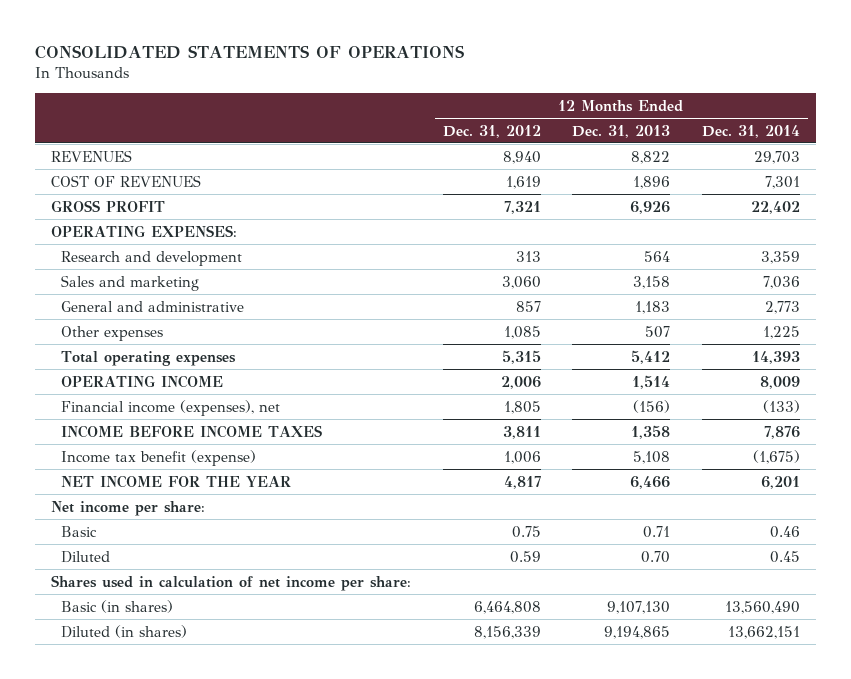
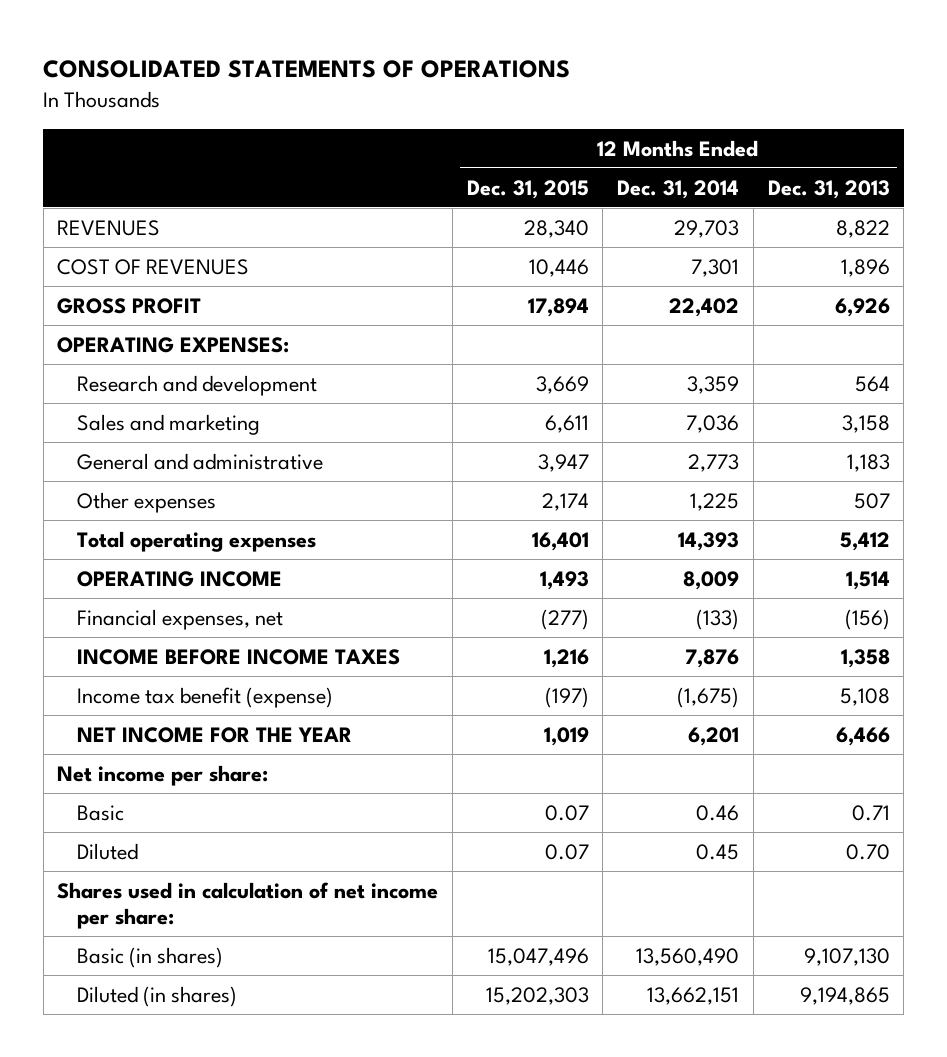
[442,124,541,138] Dec. 31, 2012 -> none
none -> [466,179,589,199] Dec. 31, 2015
[61,399,281,416] Financial income (expenses), net -> [77,608,284,630] Financial expenses, net

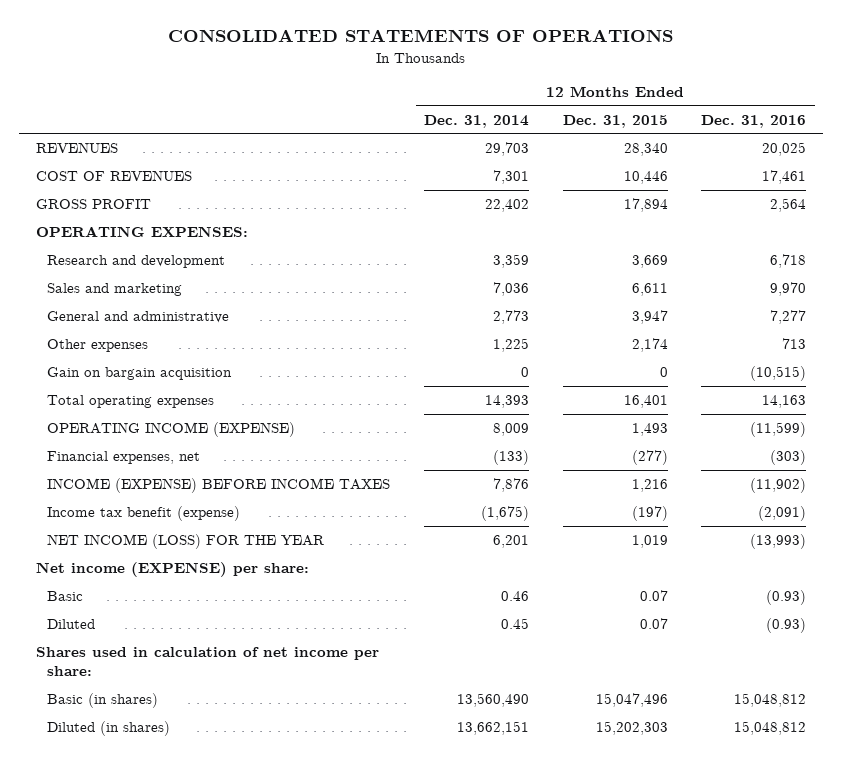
[767,179,890,199] Dec. 31, 2013 -> none
none -> [701,114,807,128] Dec. 31, 2016
none -> [47,367,233,381] Gain on bargain acquisition
[77,570,283,587] OPERATING INCOME -> [47,422,296,438] OPERATING INCOME (EXPENSE)
[77,648,401,665] INCOME BEFORE INCOME TAXES -> [47,478,391,494] INCOME (EXPENSE) BEFORE INCOME TAXES
[77,726,353,743] NET INCOME FOR THE YEAR -> [47,534,325,550] NET INCOME (LOSS) FOR THE YEAR
[57,764,269,786] Net income per share: -> [35,562,309,578] Net income (EXPENSE) per share:

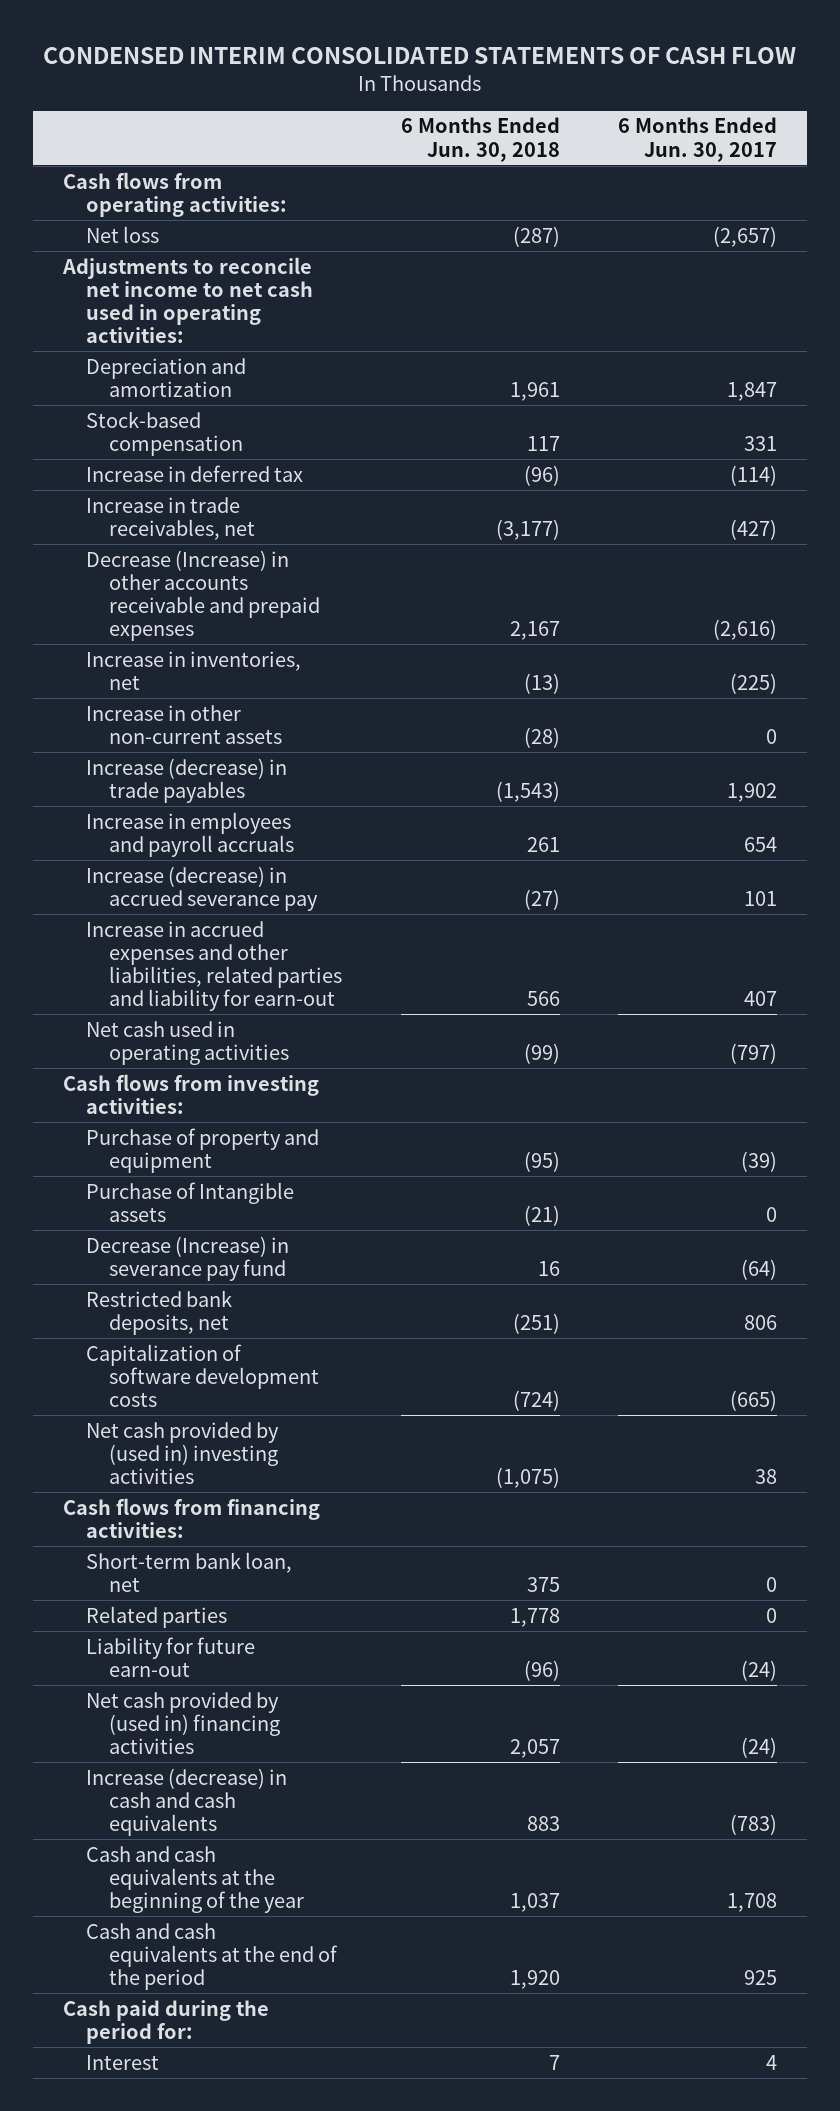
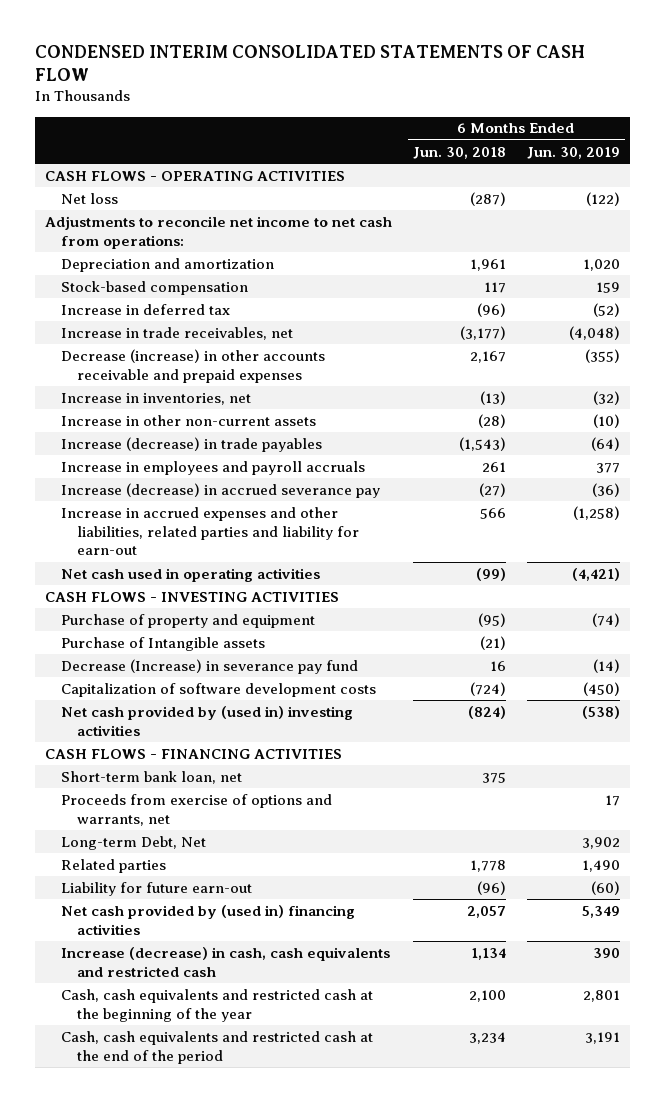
[618,117,778,162] 6 Months Ended Jun. 30, 2017 -> none
none -> [526,146,620,159] Jun. 30, 2019
[62,171,287,217] Cash flows from operating activities: -> [45,170,346,181] CASH FLOWS - OPERATING ACTIVITIES
[61,256,313,343] Adjustments to reconcile net income to net cash used in operating activities: -> [45,215,393,249] Adjustments to reconcile net income to net cash from operations:
[85,549,321,641] Decrease (Increase) in other accounts receivable and prepaid expenses -> [61,348,326,383] Decrease (increase) in other accounts receivable and prepaid expenses
[62,1073,319,1114] Cash flows from investing activities: -> [45,591,340,602] CASH FLOWS - INVESTING ACTIVITIES
[85,1289,232,1335] Restricted bank deposits, net -> none
[495,1466,560,1488] (1,075) -> [467,705,506,719] (824)
[62,1497,320,1538] Cash flows from financing activities: -> [45,748,343,759] CASH FLOWS - FINANCING ACTIVITIES
none -> [61,793,333,826] Proceeds from exercise of options and warrants, net
none -> [61,835,207,850] Long-term Debt, Net
[62,1999,269,2044] Cash paid during the period for: -> none
[85,2054,159,2070] Interest -> none
[85,1767,287,1836] Increase (decrease) in cash and cash equivalents -> [61,946,391,977] Increase (decrease) in cash, cash equivalents and restricted cash
[526,1815,560,1831] 883 -> [470,947,506,960] 1,134
[85,1845,305,1913] Cash and cash equivalents at the beginning of the year -> [61,988,374,1022] Cash, cash equivalents and restricted cash at the beginning of the year
[509,1892,560,1912] 1,037 -> [468,989,506,1002] 2,100
[85,1922,339,1990] Cash and cash equivalents at the end of the period -> [61,1030,374,1064] Cash, cash equivalents and restricted cash at the end of the period
[509,1969,560,1989] 1,920 -> [468,1031,506,1044] 3,234

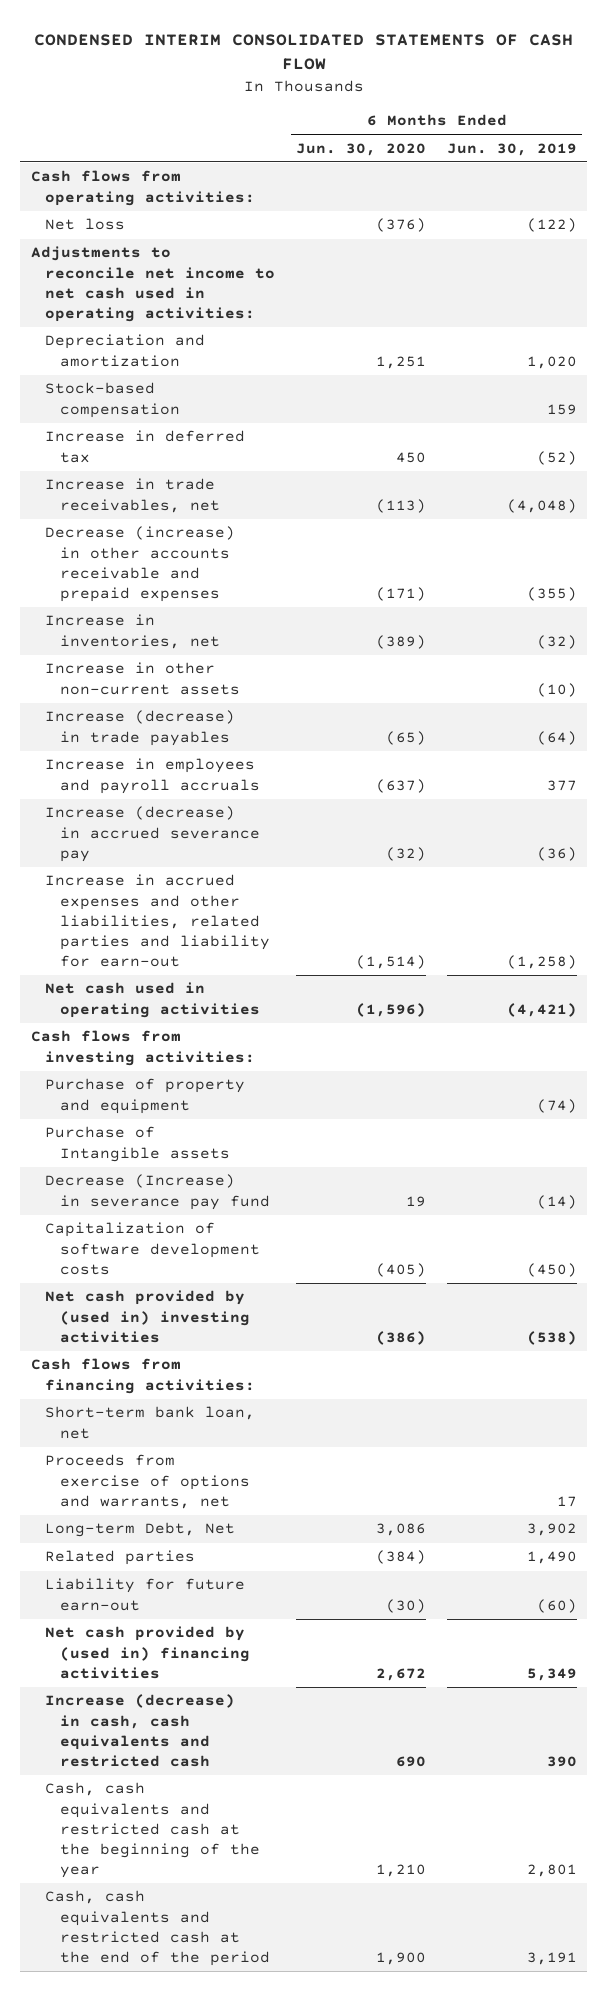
[412,146,506,159] Jun. 30, 2018 -> none
none -> [296,142,427,156] Jun. 30, 2020
[45,170,346,181] CASH FLOWS - OPERATING ACTIVITIES -> [30,170,256,206] Cash flows from operating activities:
[45,215,393,249] Adjustments to reconcile net income to net cash from operations: -> [30,246,276,322] Adjustments to reconcile net income to net cash used in operating activities:
[45,591,340,602] CASH FLOWS - INVESTING ACTIVITIES -> [30,1030,256,1066] Cash flows from investing activities:
[45,748,343,759] CASH FLOWS - FINANCING ACTIVITIES -> [30,1358,256,1394] Cash flows from financing activities:

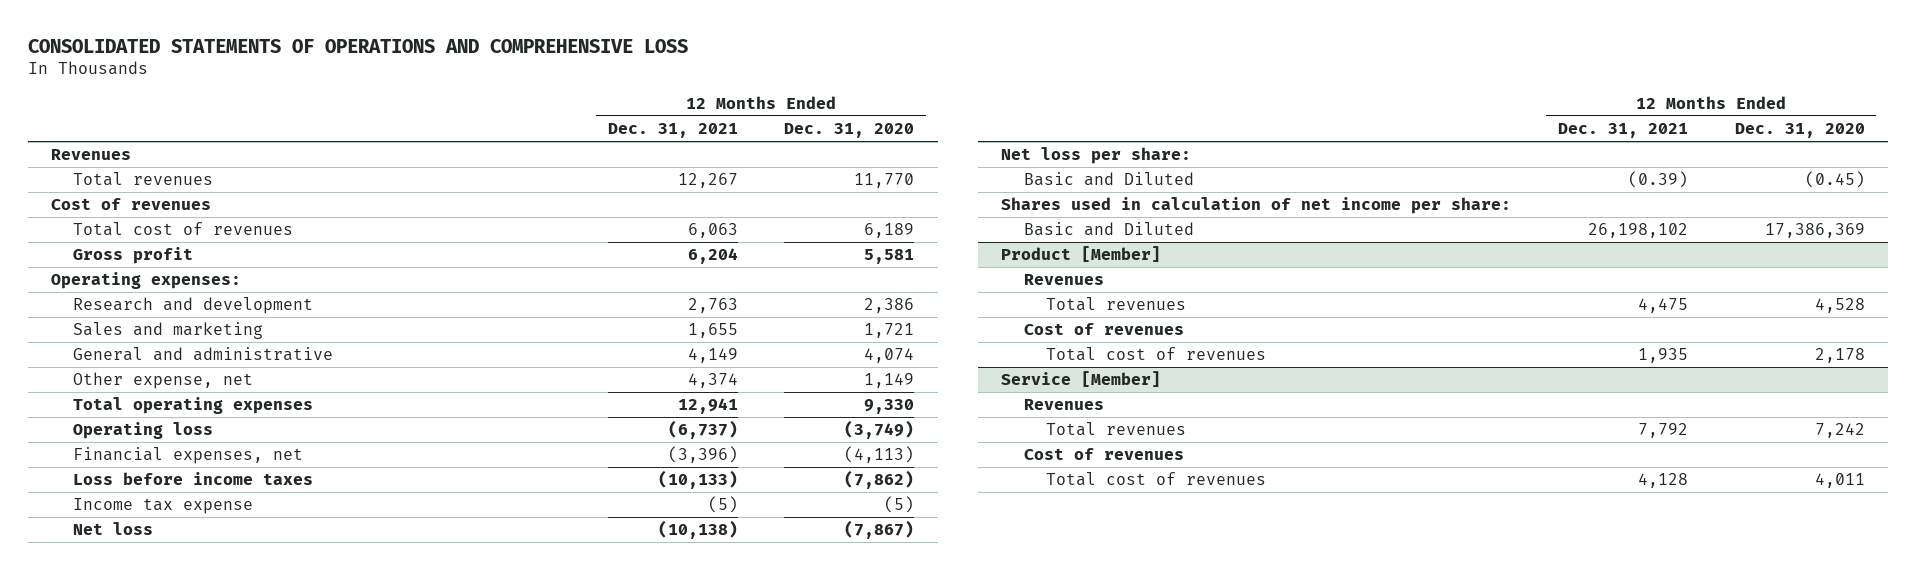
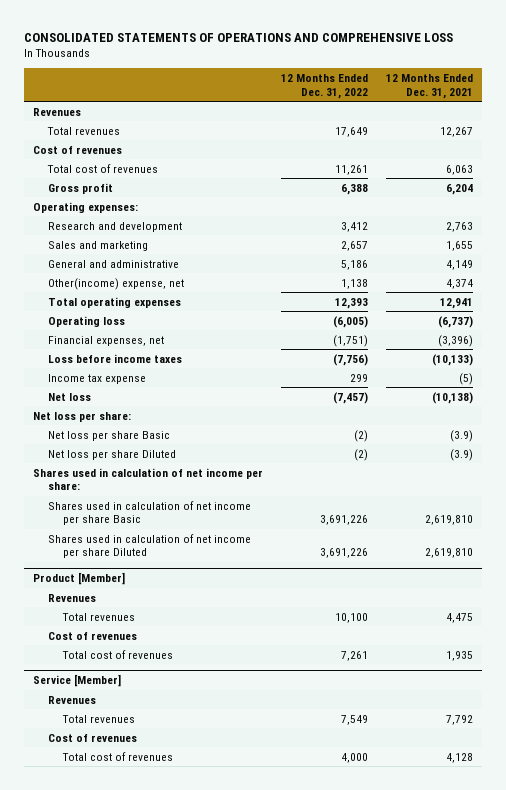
[784,123,915,139] Dec. 31, 2020 -> none
none -> [281,74,369,99] 12 Months Ended Dec. 31, 2022
[73,372,254,390] Other expense, net -> [47,277,184,290] Other(income) expense, net
[1023,172,1194,187] Basic and Diluted -> none
none -> [47,430,170,441] Net loss per share Basic
none -> [47,449,176,460] Net loss per share Diluted
[1023,222,1194,237] Basic and Diluted -> none
none -> [47,500,251,526] Shares used in calculation of net income per share Basic
none -> [47,533,251,559] Shares used in calculation of net income per share Diluted

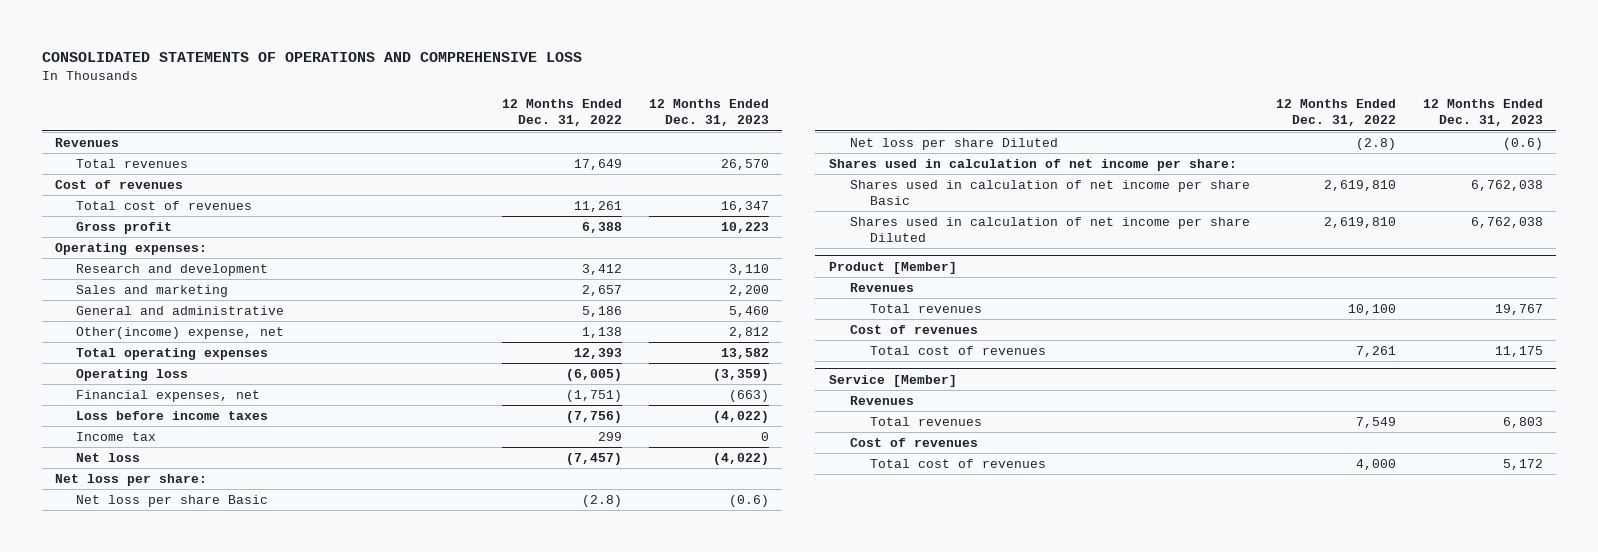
[386,74,474,99] 12 Months Ended Dec. 31, 2021 -> none
none -> [649,99,770,127] 12 Months Ended Dec. 31, 2023
[47,373,146,384] Income tax expense -> [75,432,156,442] Income tax
[354,429,369,442] (2) -> [582,495,623,508] (2.8)
[354,448,369,461] (2) -> [1356,138,1397,151] (2.8)
[320,515,369,526] 3,691,226 -> [1324,180,1397,192] 2,619,810
[320,548,369,559] 3,691,226 -> [1324,217,1397,229] 2,619,810

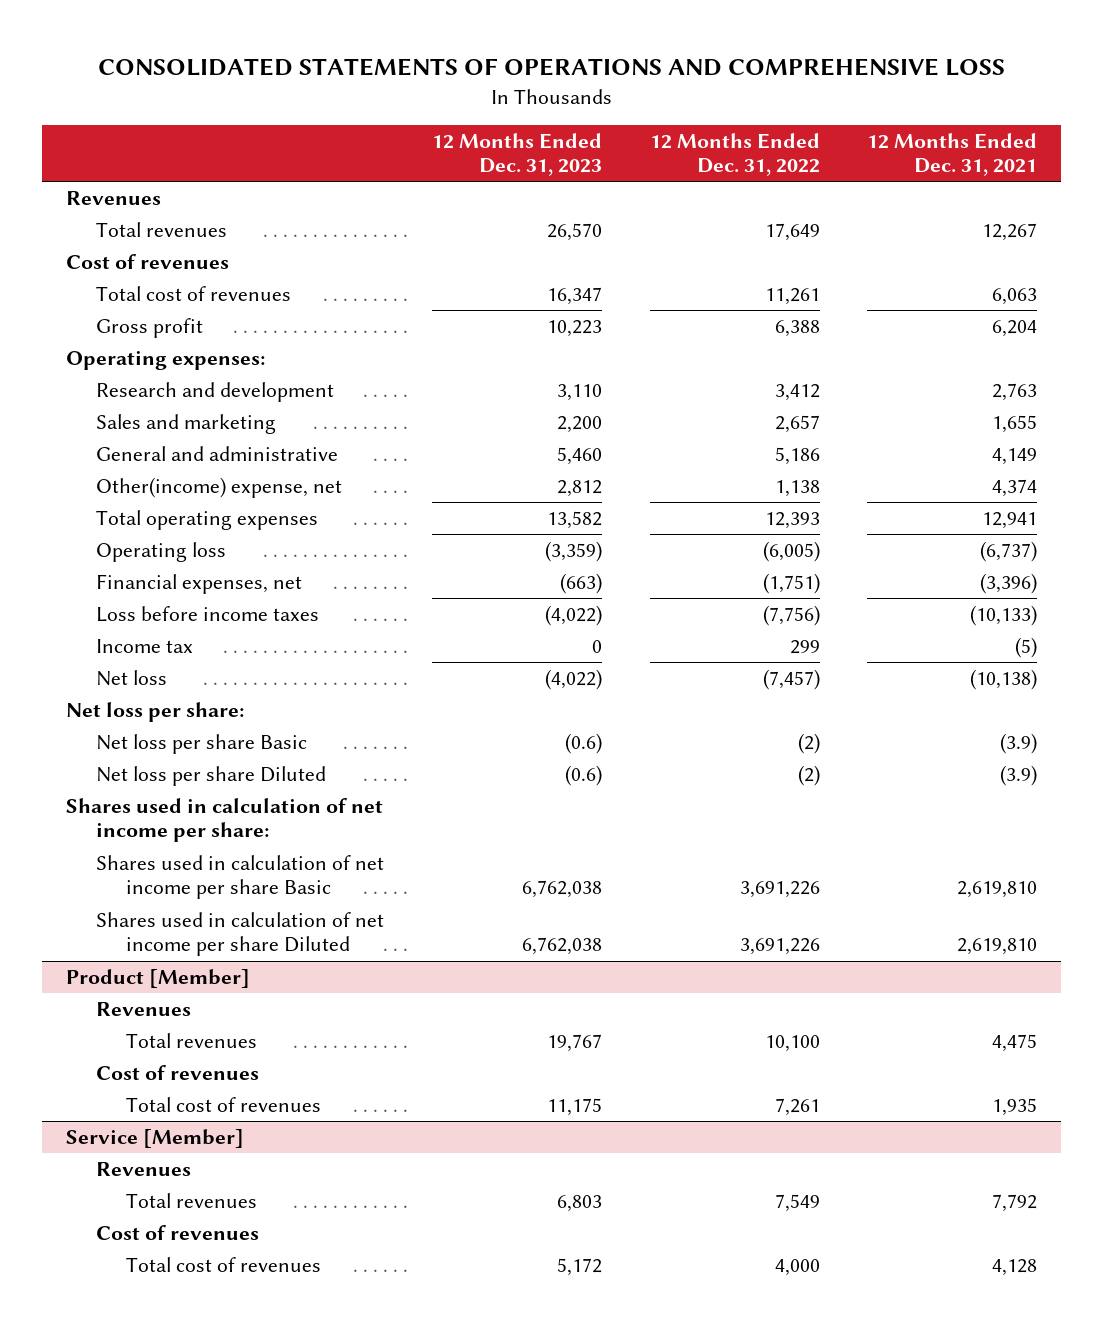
none -> [867,132,1038,177] 12 Months Ended Dec. 31, 2021
[582,495,623,508] (2.8) -> [797,732,820,754] (2)
[1356,138,1397,151] (2.8) -> [797,764,820,786] (2)
[1324,180,1397,192] 2,619,810 -> [739,881,820,899] 3,691,226
[1324,217,1397,229] 2,619,810 -> [739,938,820,956] 3,691,226

